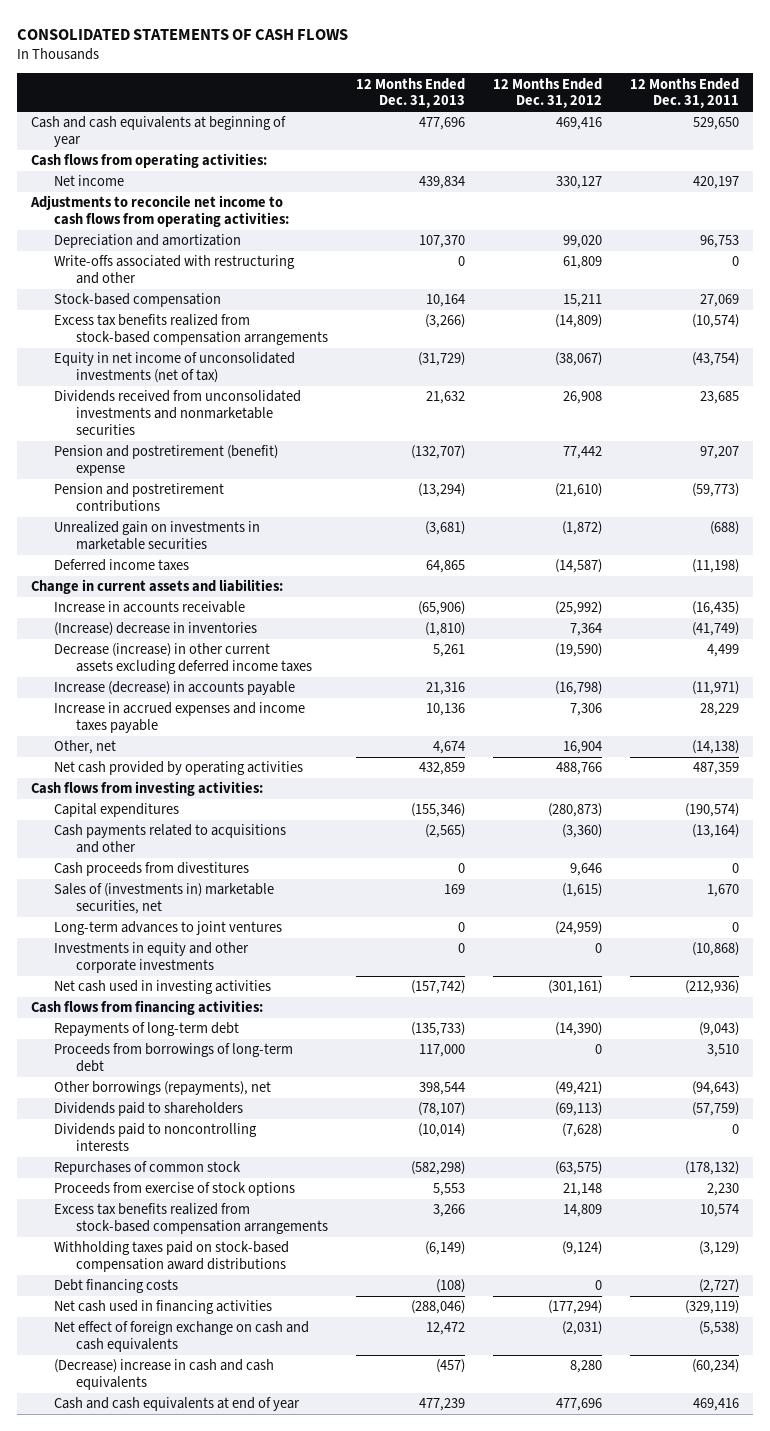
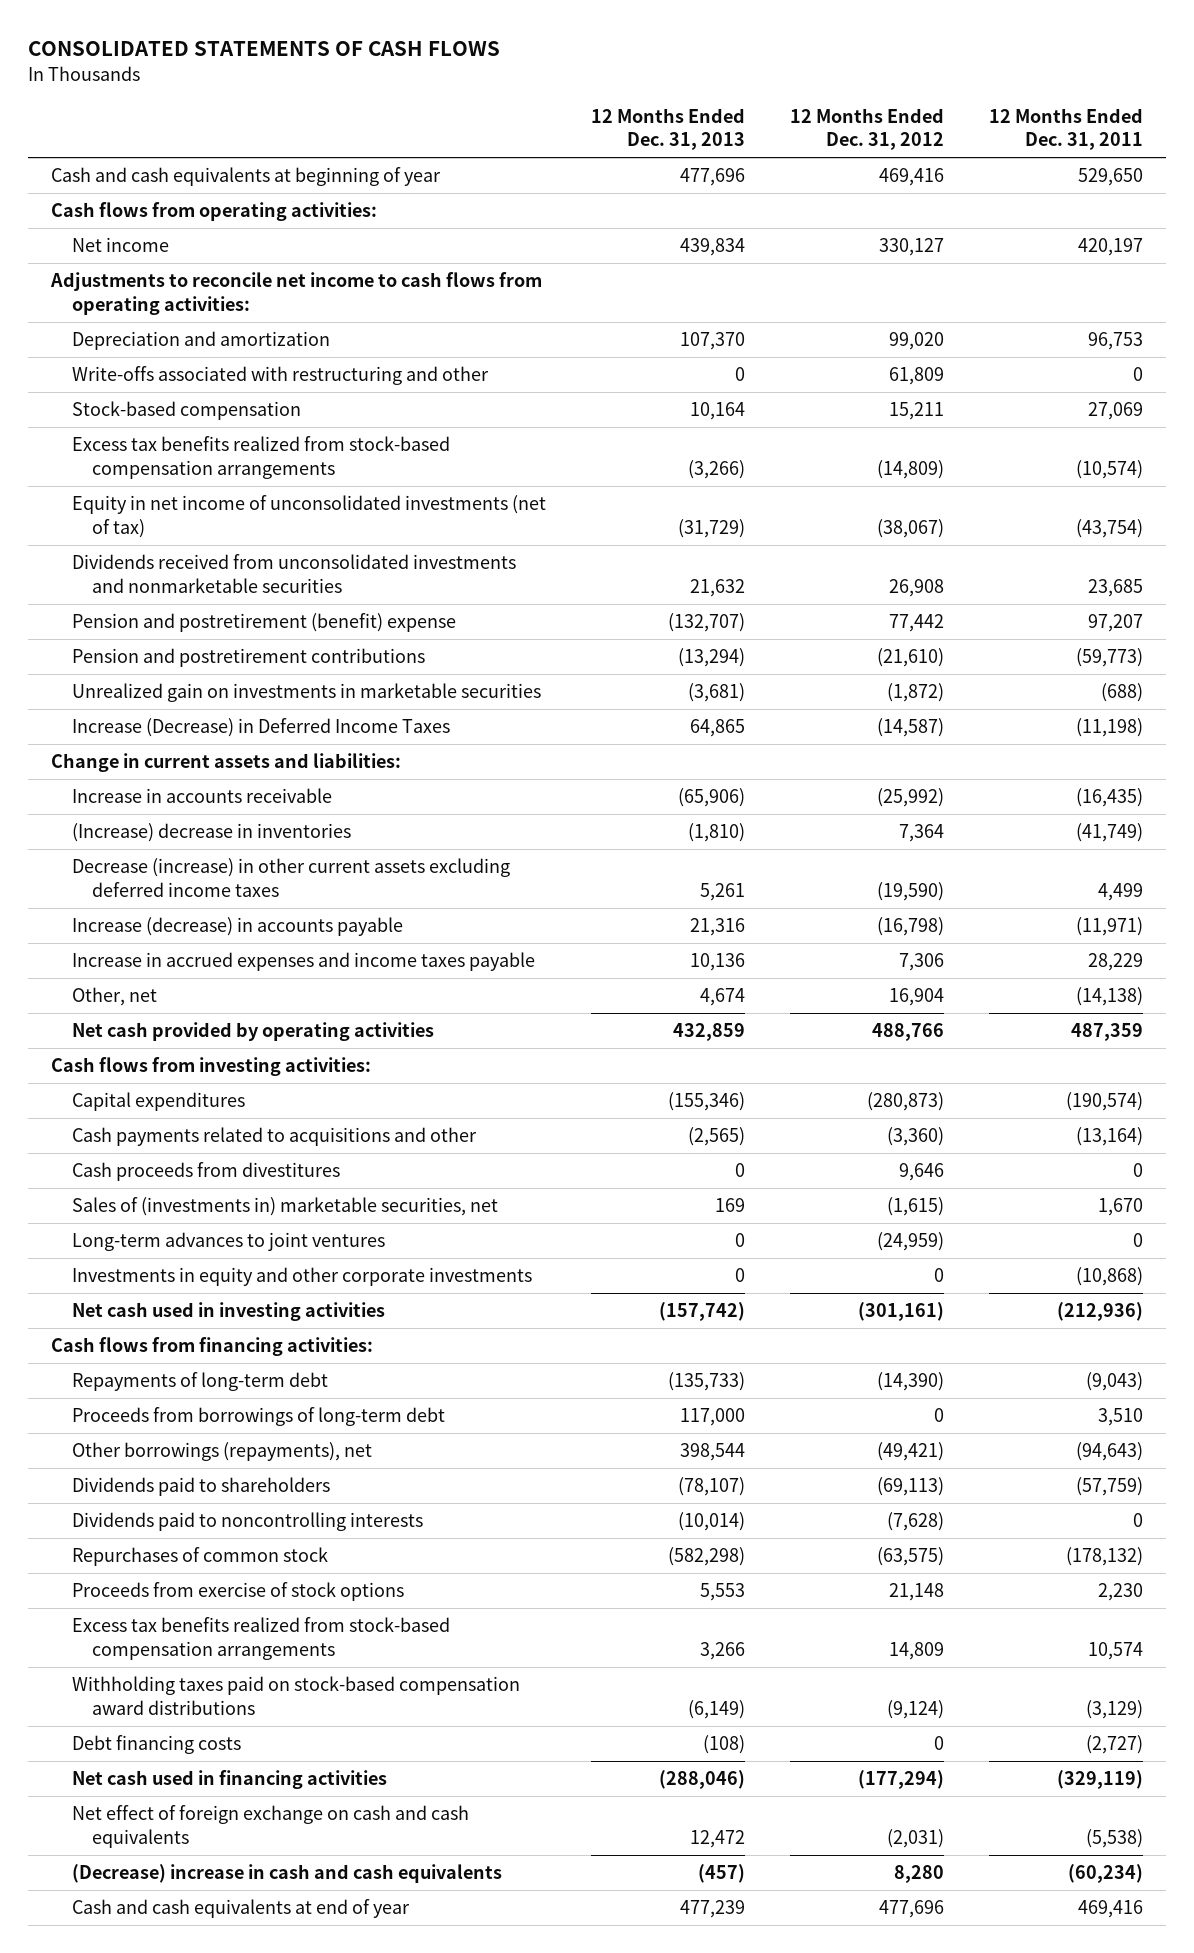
[53,559,189,572] Deferred income taxes -> [71,718,450,738] Increase (Decrease) in Deferred Income Taxes

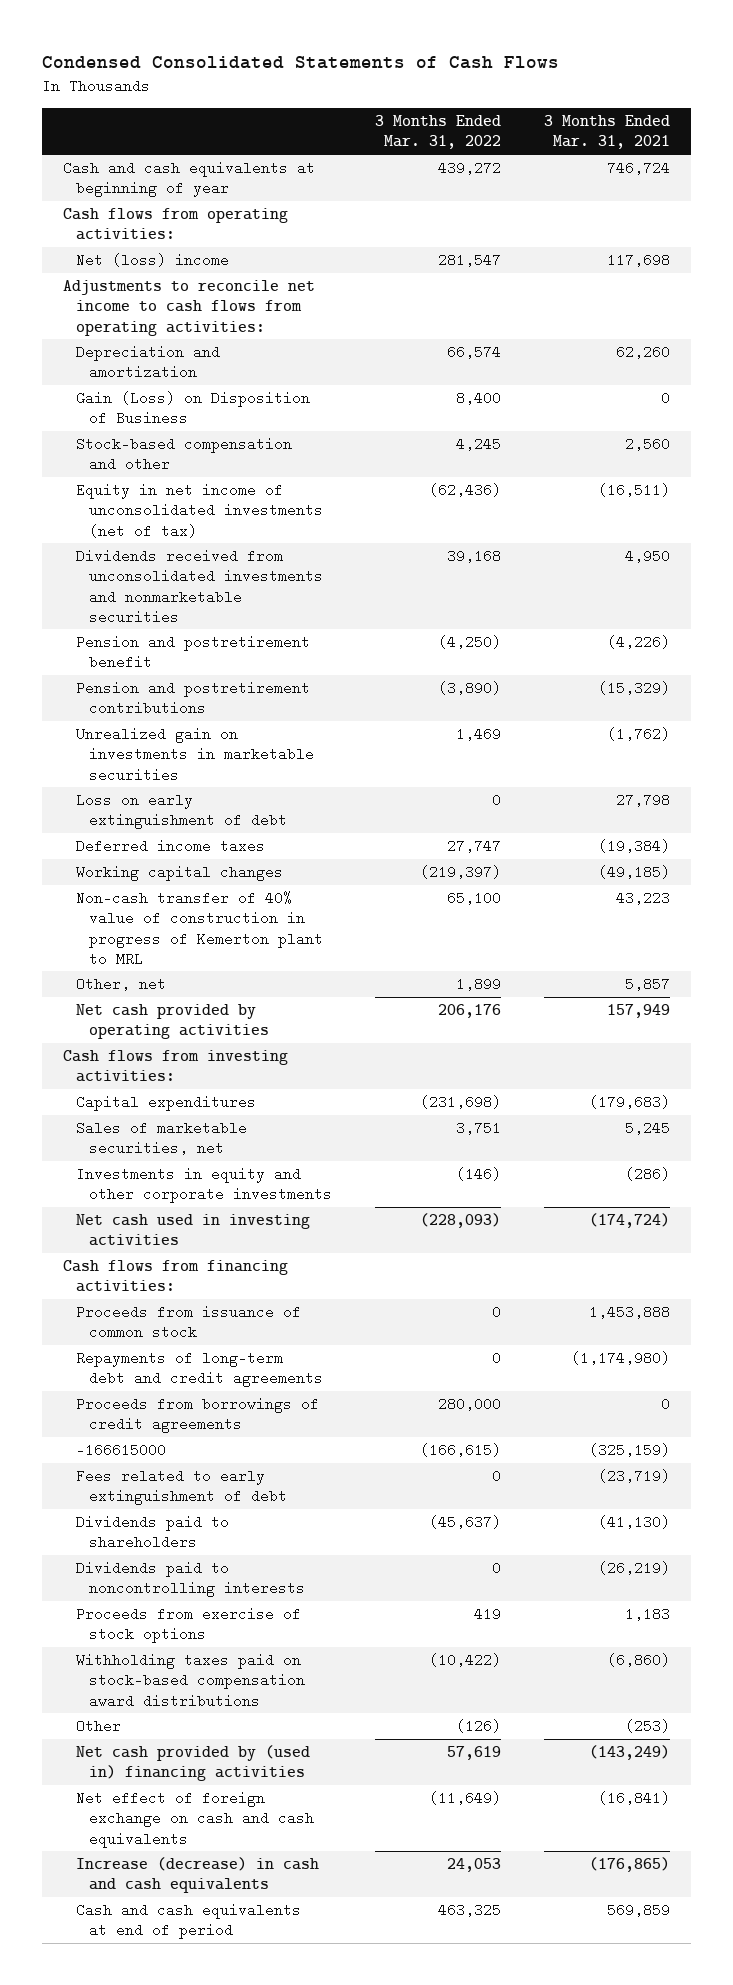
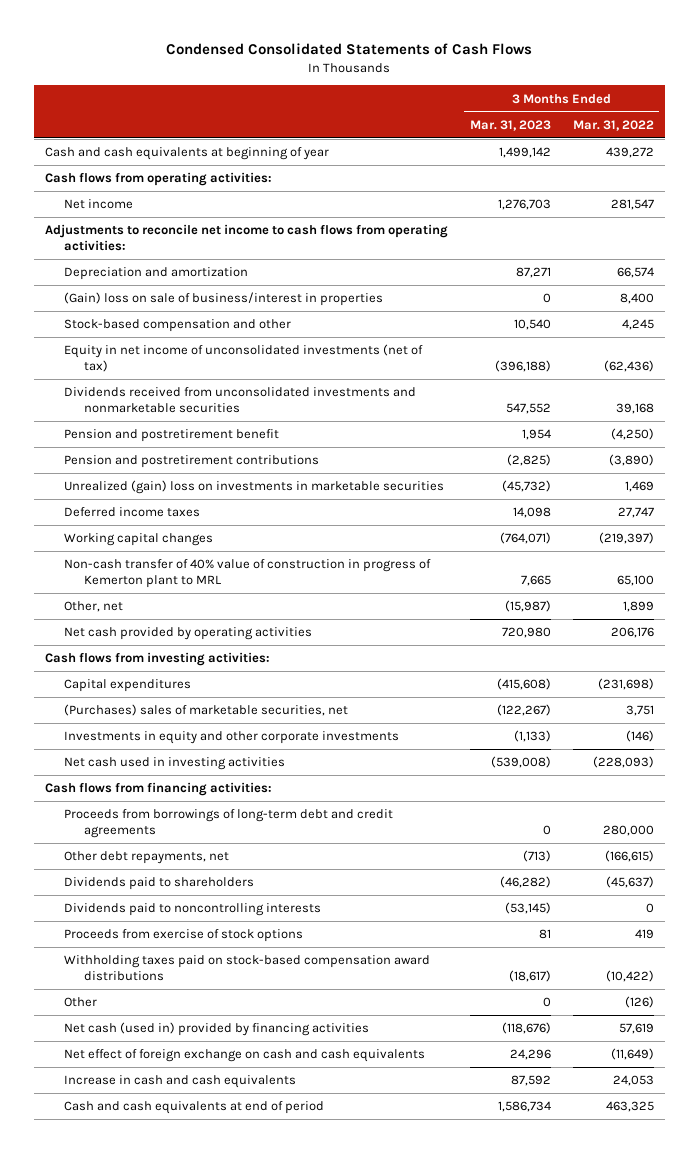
[543,115,670,150] 3 Months Ended Mar. 31, 2021 -> none
none -> [469,119,551,131] Mar. 31, 2023
[75,253,229,268] Net (loss) income -> [64,199,134,210] Net income
[75,391,310,426] Gain (Loss) on Disposition of Business -> [64,292,384,307] (Gain) loss on sale of business/interest in properties
[75,793,287,830] Loss on early extinguishment of debt -> none
[75,727,314,782] Unrealized gain on investments in marketable securities -> [64,480,445,495] Unrealized (gain) loss on investments in marketable securities
[75,1121,247,1156] Sales of marketable securities, net -> [64,704,349,717] (Purchases) sales of marketable securities, net
[75,1305,301,1340] Proceeds from issuance of common stock -> none
[75,1351,323,1388] Repayments of long-term debt and credit agreements -> none
[75,1469,287,1506] Fees related to early extinguishment of debt -> none
[75,1397,319,1434] Proceeds from borrowings of credit agreements -> [64,809,394,838] Proceeds from borrowings of long-term debt and credit agreements
[75,1443,166,1458] -166615000 -> [64,851,230,865] Other debt repayments, net
[75,1745,310,1782] Net cash provided by (used in) financing activities -> [64,1022,370,1037] Net cash (used in) provided by financing activities
[75,1857,319,1894] Increase (decrease) in cash and cash equivalents -> [64,1075,297,1089] Increase in cash and cash equivalents

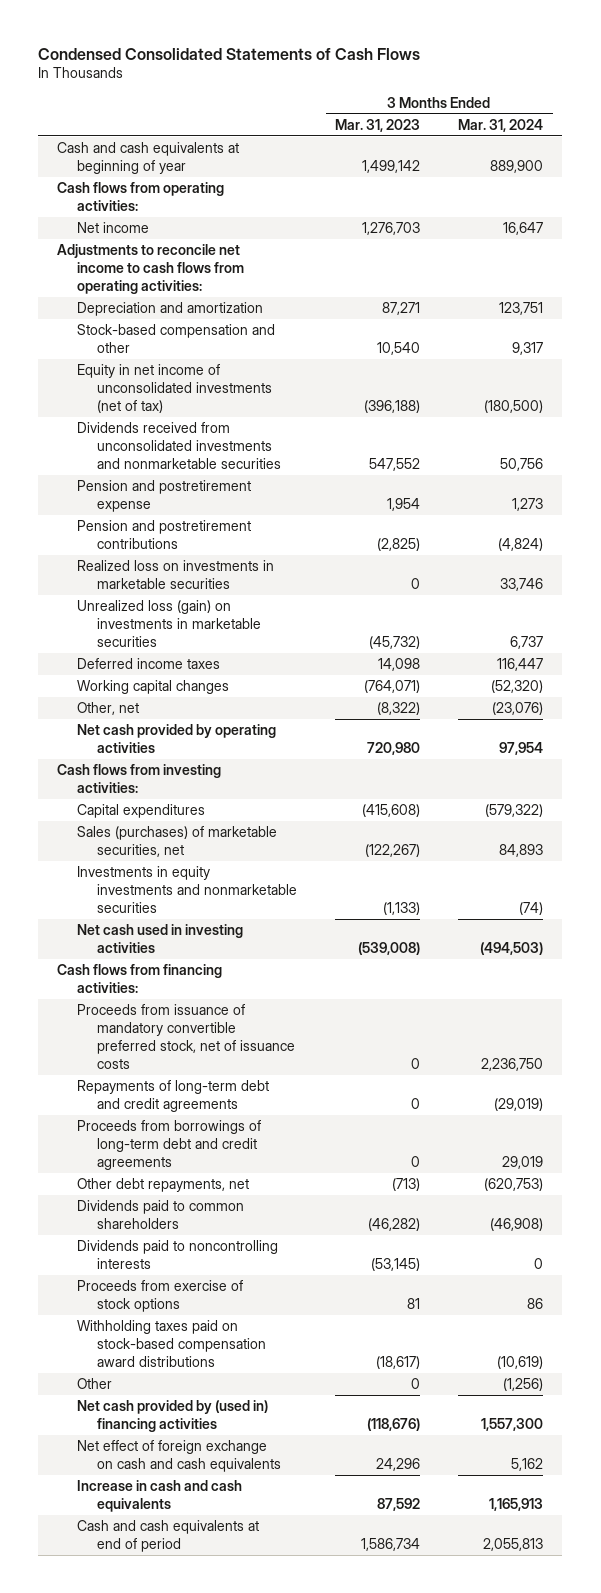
[572,119,654,131] Mar. 31, 2022 -> none
none -> [458,118,544,132] Mar. 31, 2024
[64,292,384,307] (Gain) loss on sale of business/interest in properties -> none
[64,429,280,443] Pension and postretirement benefit -> [77,479,252,512] Pension and postretirement expense
none -> [77,559,275,589] Realized loss on investments in marketable securities
[64,480,445,495] Unrealized (gain) loss on investments in marketable securities -> [77,599,262,647] Unrealized loss (gain) on investments in marketable securities
[64,559,432,588] Non-cash transfer of 40% value of construction in progress of Kemerton plant to MRL -> none
[504,600,551,613] (15,987) -> [377,701,421,715] (8,322)
[64,704,349,717] (Purchases) sales of marketable securities, net -> [77,825,278,857] Sales (purchases) of marketable securities, net
[64,731,400,745] Investments in equity and other corporate investments -> [77,865,298,913] Investments in equity investments and nonmarketable securities
none -> [77,1003,296,1069] Proceeds from issuance of mandatory convertible preferred stock, net of issuance costs
none -> [77,1079,270,1112] Repayments of long-term debt and credit agreements
[64,877,255,891] Dividends paid to shareholders -> [77,1199,245,1229] Dividends paid to common shareholders
[64,1022,370,1037] Net cash (used in) provided by financing activities -> [77,1399,269,1432] Net cash provided by (used in) financing activities

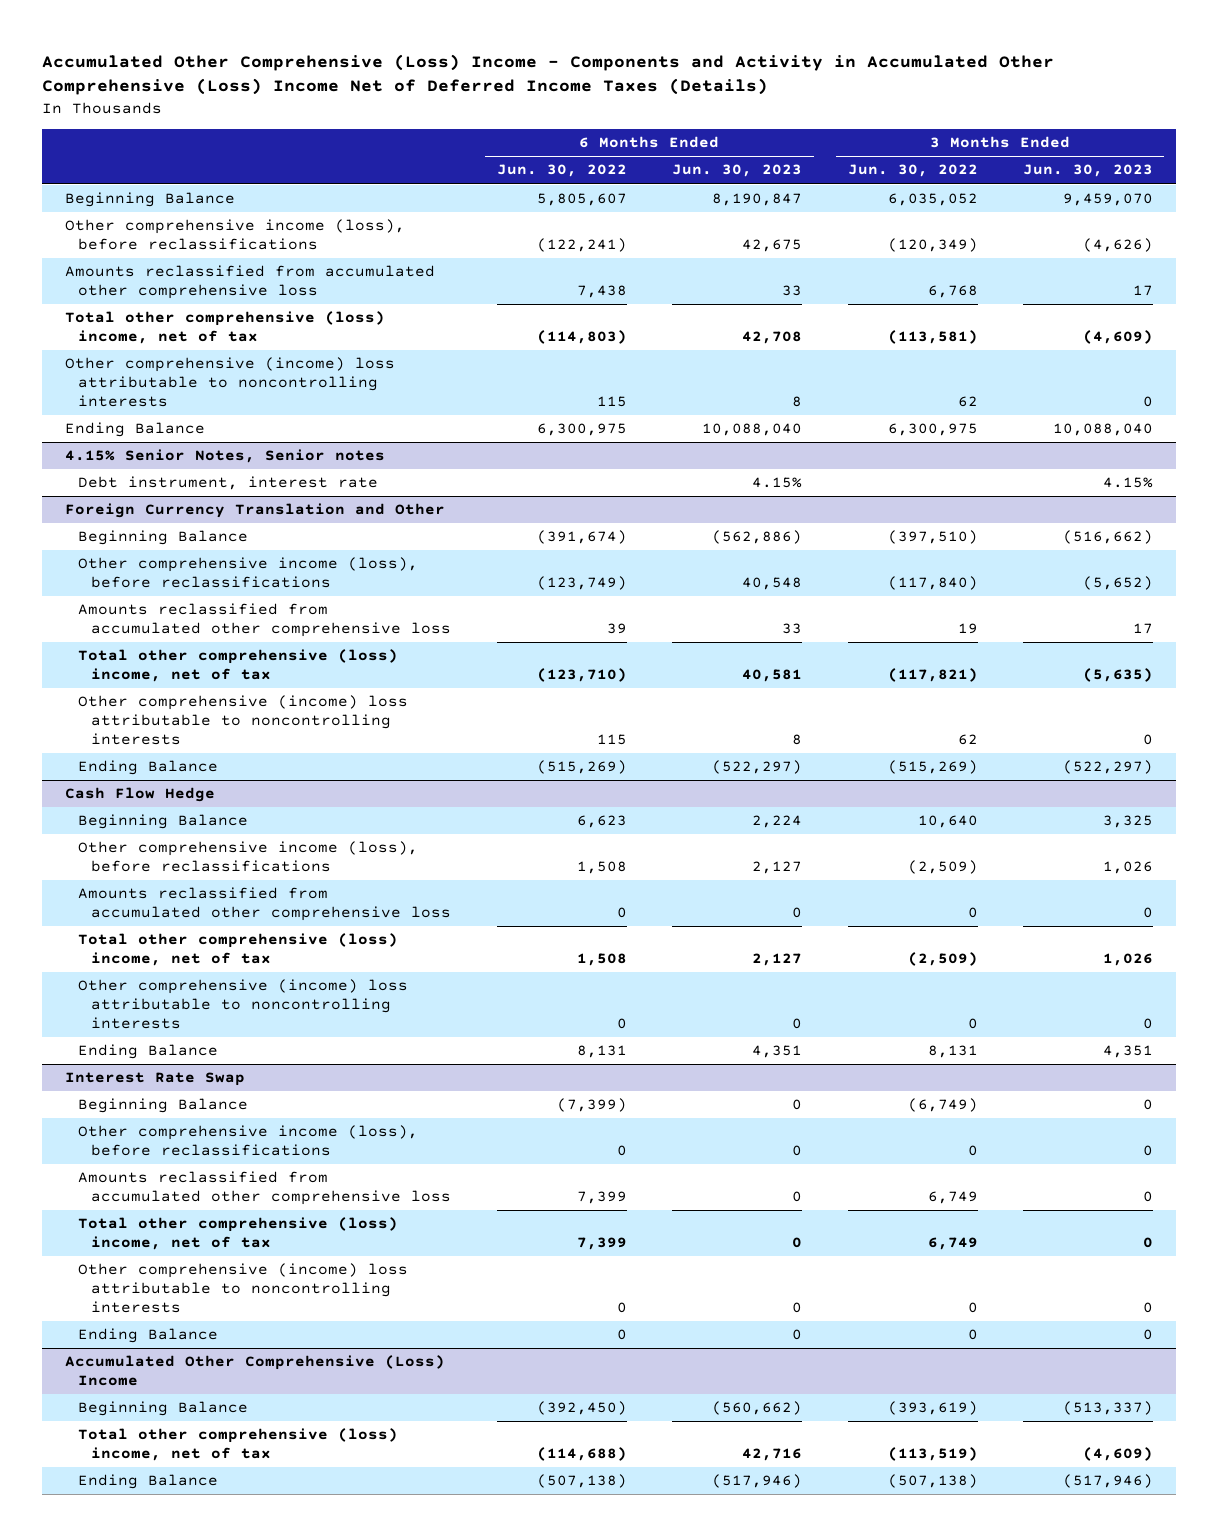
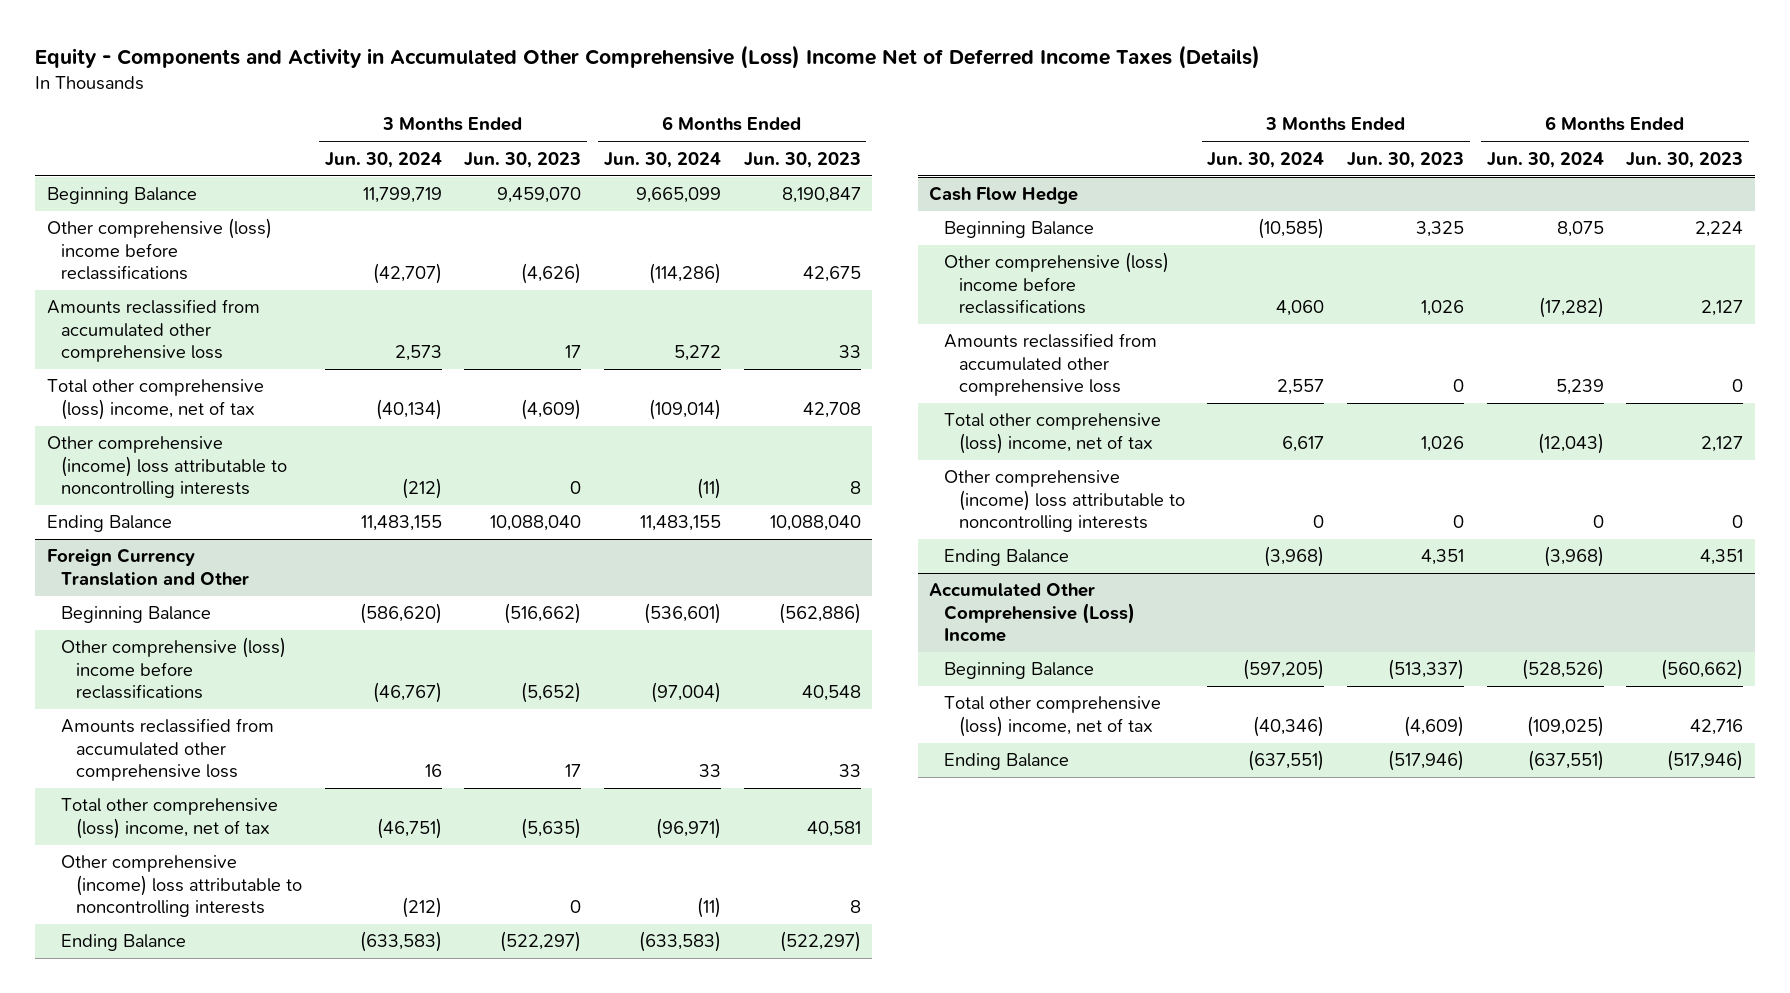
[42,53,1055,96] Accumulated Other Comprehensive (Loss) Income - Components and Activity in Accumulated Other Comprehensive (Loss) Income Net of Deferred Income Taxes (Details) -> [35,44,1261,69] Equity - Components and Activity in Accumulated Other Comprehensive (Loss) Income Net of Deferred Income Taxes (Details)
[496,164,627,178] Jun. 30, 2022 -> none
[847,164,978,178] Jun. 30, 2022 -> none
none -> [324,151,442,168] Jun. 30, 2024
none -> [604,151,722,168] Jun. 30, 2024
[64,219,405,251] Other comprehensive income (loss), before reclassifications -> [46,218,272,280] Other comprehensive (loss) income before reclassifications
[64,449,385,464] 4.15% Senior Notes, Senior notes -> none
[78,476,379,491] Debt instrument, interest rate -> none
[78,557,419,589] Other comprehensive income (loss), before reclassifications -> [61,637,287,699] Other comprehensive (loss) income before reclassifications
[78,841,419,873] Other comprehensive income (loss), before reclassifications -> [943,252,1169,314] Other comprehensive (loss) income before reclassifications
[64,1072,245,1087] Interest Rate Swap -> none
[78,1098,249,1114] Beginning Balance -> none
[78,1125,419,1157] Other comprehensive income (loss), before reclassifications -> none
[78,1171,452,1206] Amounts reclassified from accumulated other comprehensive loss -> none
[78,1217,399,1251] Total other comprehensive (loss) income, net of tax -> none
[78,1263,409,1314] Other comprehensive (income) loss attributable to noncontrolling interests -> none
[78,1328,219,1344] Ending Balance -> none

